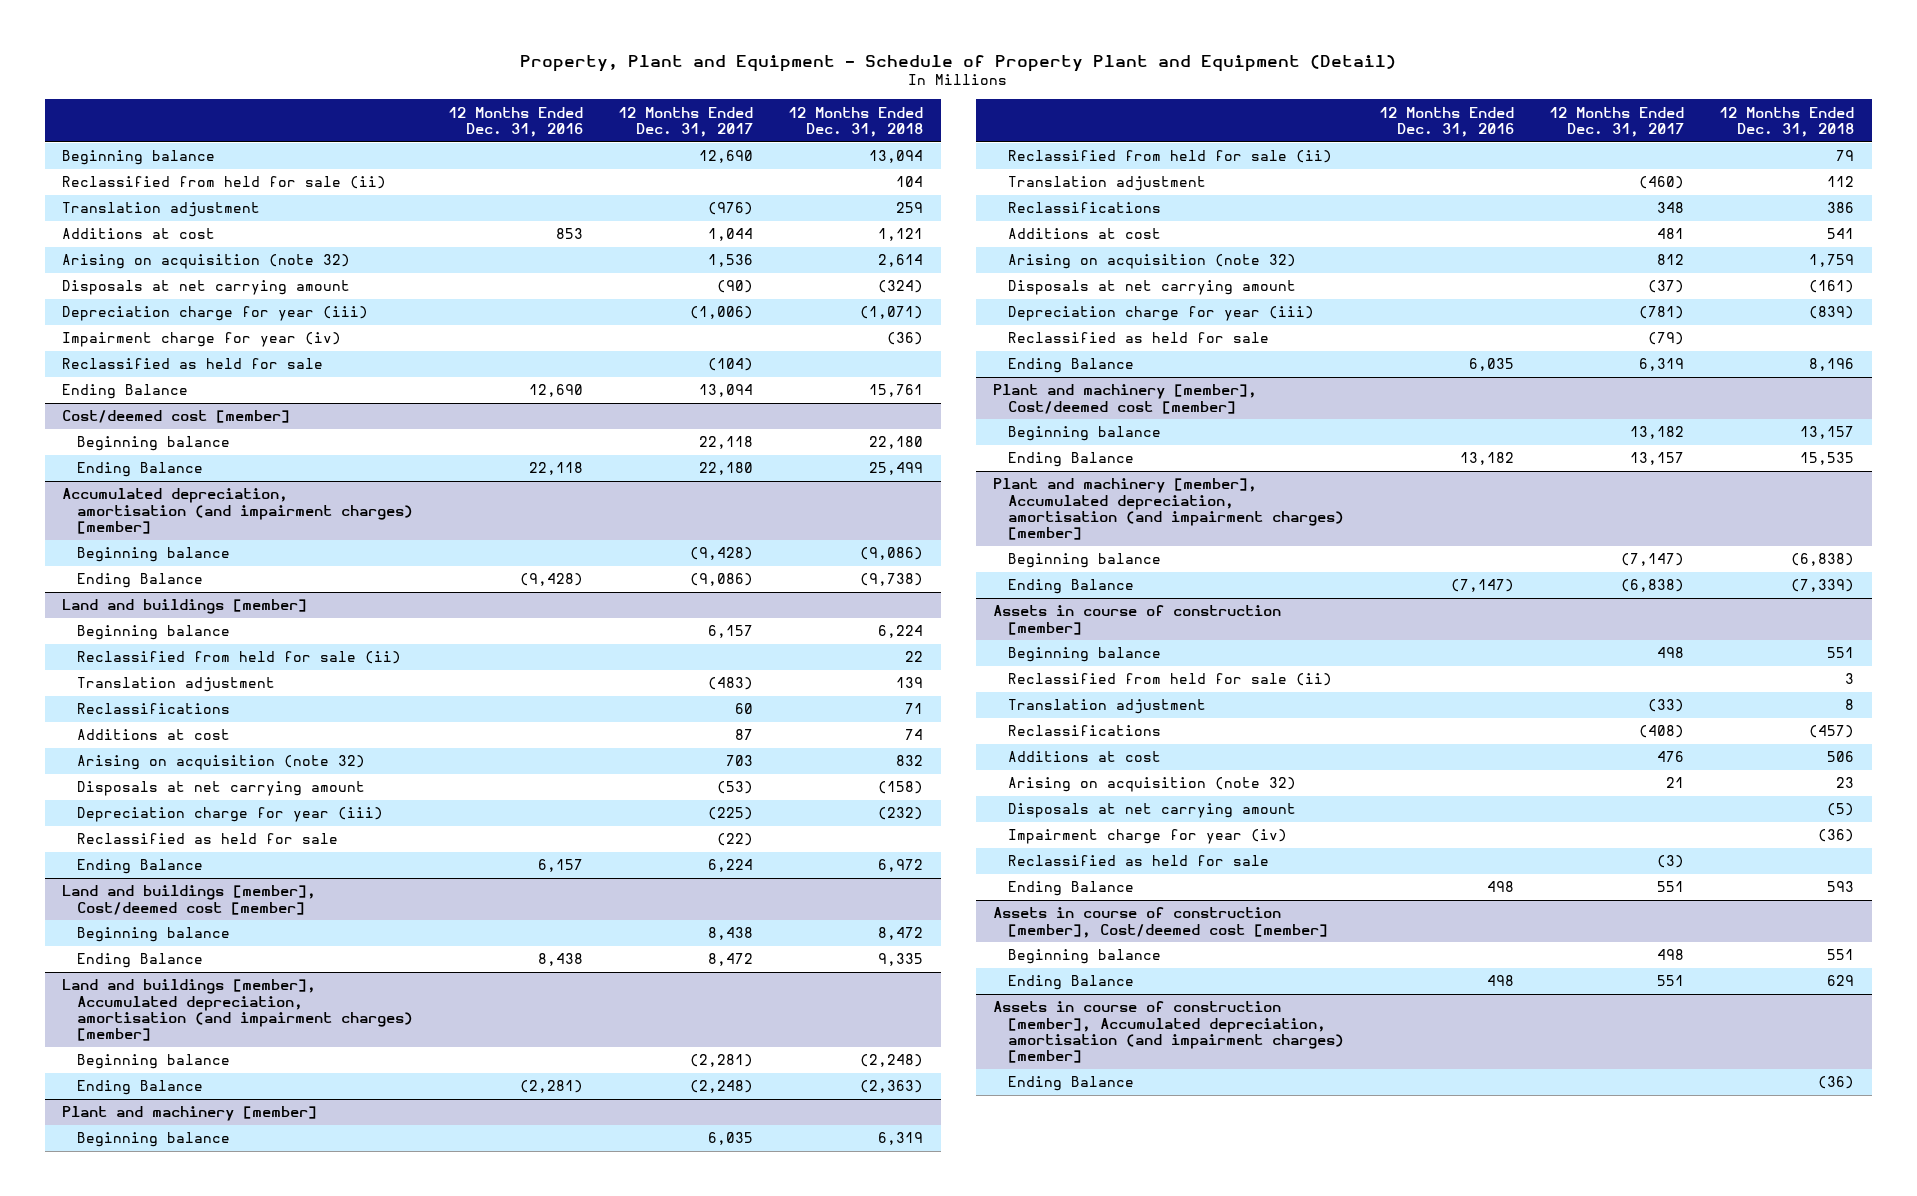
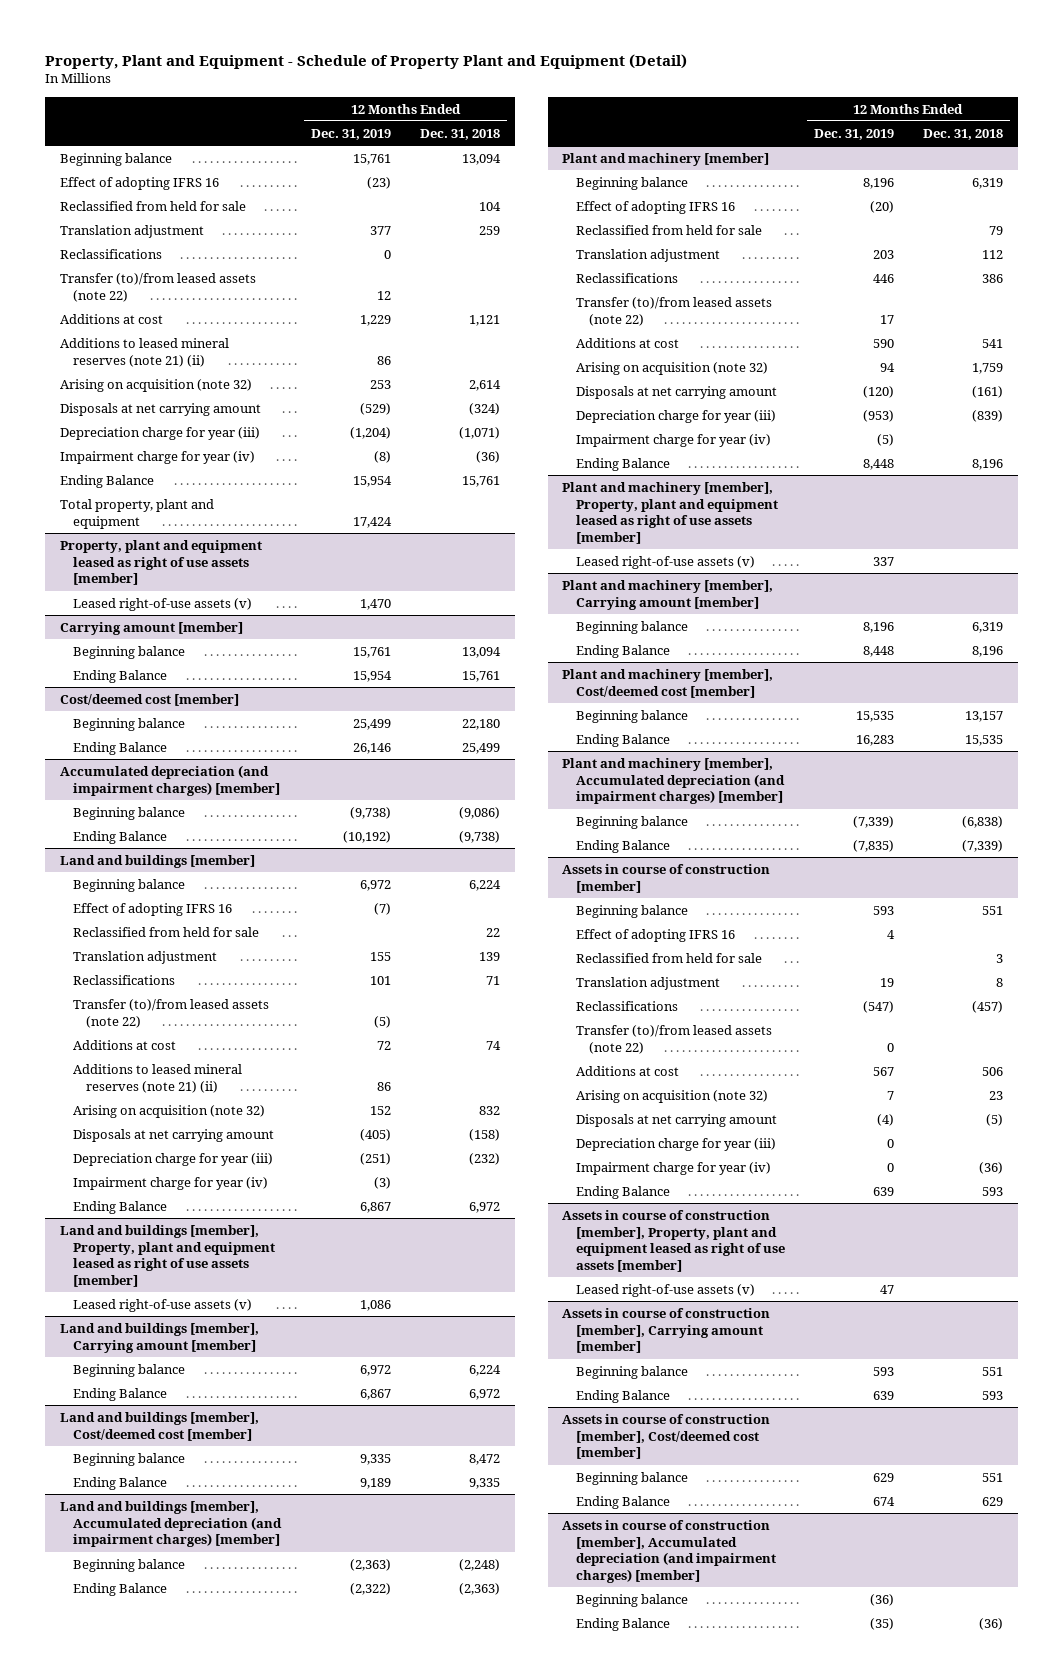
[448,106,584,138] 12 Months Ended Dec. 31, 2016 -> none
[618,106,754,138] 12 Months Ended Dec. 31, 2017 -> none
none -> [311,128,392,140] Dec. 31, 2019
none -> [59,176,219,190] Effect of adopting IFRS 16
[62,176,387,190] Reclassified from held for sale (ii) -> [59,200,246,211] Reclassified from held for sale
none -> [59,248,162,259] Reclassifications
none -> [59,272,256,302] Transfer (to)/from leased assets (note 22)
none -> [59,337,229,367] Additions to leased mineral reserves (note 21) (ii)
[62,358,324,370] Reclassified as held for sale -> none
none -> [59,498,214,529] Total property, plant and equipment
none -> [59,539,262,586] Property, plant and equipment leased as right of use assets [member]
none -> [72,597,252,611] Leased right-of-use assets (v)
none -> [59,621,243,635] Carrying amount [member]
none -> [72,645,185,659] Beginning balance
none -> [72,669,167,683] Ending Balance
[62,488,414,534] Accumulated depreciation, amortisation (and impairment charges) [member] -> [59,764,280,796] Accumulated depreciation (and impairment charges) [member]
none -> [72,902,232,916] Effect of adopting IFRS 16
[77,651,402,665] Reclassified from held for sale (ii) -> [72,926,259,937] Reclassified from held for sale
none -> [72,998,269,1028] Transfer (to)/from leased assets (note 22)
none -> [72,1063,242,1093] Additions to leased mineral reserves (note 21) (ii)
[77,833,339,845] Reclassified as held for sale -> none
none -> [72,1176,268,1190] Impairment charge for year (iv)
none -> [59,1224,275,1287] Land and buildings [member], Property, plant and equipment leased as right of use assets [member]
none -> [72,1298,252,1312] Leased right-of-use assets (v)
none -> [59,1322,259,1353] Land and buildings [member], Carrying amount [member]
none -> [72,1363,185,1377] Beginning balance
none -> [72,1387,167,1401] Ending Balance
[62,979,414,1042] Land and buildings [member], Accumulated depreciation, amortisation (and impairment charges) [member] -> [59,1500,282,1548] Land and buildings [member], Accumulated depreciation (and impairment charges) [member]
none -> [575,200,735,214] Effect of adopting IFRS 16
[1008,150,1333,164] Reclassified from held for sale (ii) -> [575,224,762,235] Reclassified from held for sale
none -> [575,296,772,326] Transfer (to)/from leased assets (note 22)
[1008,332,1270,344] Reclassified as held for sale -> none
none -> [575,433,771,447] Impairment charge for year (iv)
none -> [562,481,778,544] Plant and machinery [member], Property, plant and equipment leased as right of use assets [member]
none -> [575,555,755,569] Leased right-of-use assets (v)
none -> [562,579,774,610] Plant and machinery [member], Carrying amount [member]
none -> [575,620,688,634] Beginning balance
none -> [575,644,670,658] Ending Balance
[993,478,1345,541] Plant and machinery [member], Accumulated depreciation, amortisation (and impairment charges) [member] -> [562,757,785,805] Plant and machinery [member], Accumulated depreciation (and impairment charges) [member]
none -> [575,928,735,942] Effect of adopting IFRS 16
[1008,673,1333,687] Reclassified from held for sale (ii) -> [575,952,762,963] Reclassified from held for sale
none -> [575,1024,772,1054] Transfer (to)/from leased assets (note 22)
none -> [575,1137,776,1151] Depreciation charge for year (iii)
[1008,855,1270,867] Reclassified as held for sale -> none
none -> [562,1209,785,1272] Assets in course of construction [member], Property, plant and equipment leased as right of use assets [member]
none -> [575,1283,755,1297] Leased right-of-use assets (v)
none -> [562,1307,771,1354] Assets in course of construction [member], Carrying amount [member]
none -> [575,1365,688,1379] Beginning balance
none -> [575,1389,670,1403] Ending Balance
[993,1001,1345,1064] Assets in course of construction [member], Accumulated depreciation, amortisation (and impairment charges) [member] -> [562,1519,776,1583] Assets in course of construction [member], Accumulated depreciation (and impairment charges) [member]
none -> [575,1593,688,1607] Beginning balance

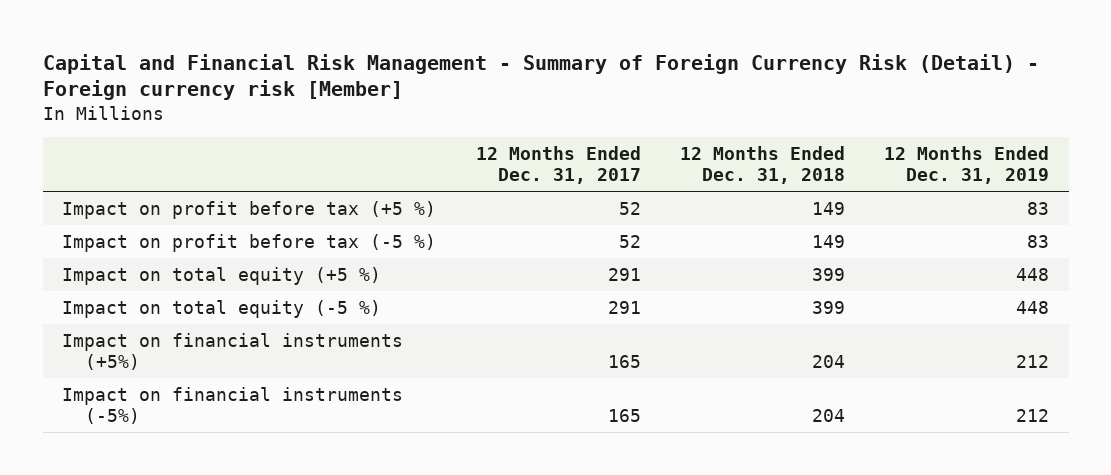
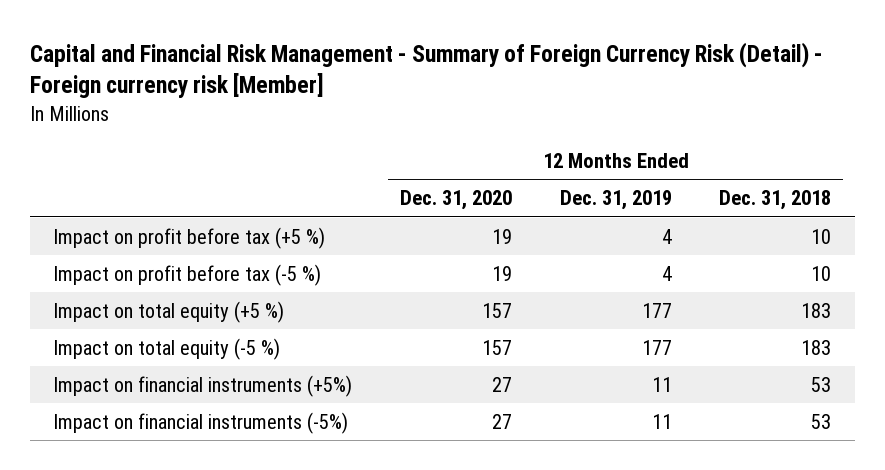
[475,145,641,184] 12 Months Ended Dec. 31, 2017 -> none
none -> [400,190,513,211] Dec. 31, 2020
[811,201,845,215] 149 -> [811,229,832,245] 10
[1027,201,1050,215] 83 -> [661,229,672,245] 4
[811,234,845,248] 149 -> [811,266,832,282] 10
[1027,234,1050,248] 83 -> [661,266,672,282] 4
[811,267,845,281] 399 -> [801,303,832,319] 183
[1016,267,1050,281] 448 -> [641,303,672,319] 177
[811,300,845,314] 399 -> [801,340,832,356] 183
[1016,300,1050,314] 448 -> [641,340,672,356] 177
[811,354,845,368] 204 -> [811,377,832,393] 53
[1016,354,1050,368] 212 -> [651,377,672,393] 11
[811,408,845,422] 204 -> [811,414,832,430] 53
[1016,408,1050,422] 212 -> [651,414,672,430] 11

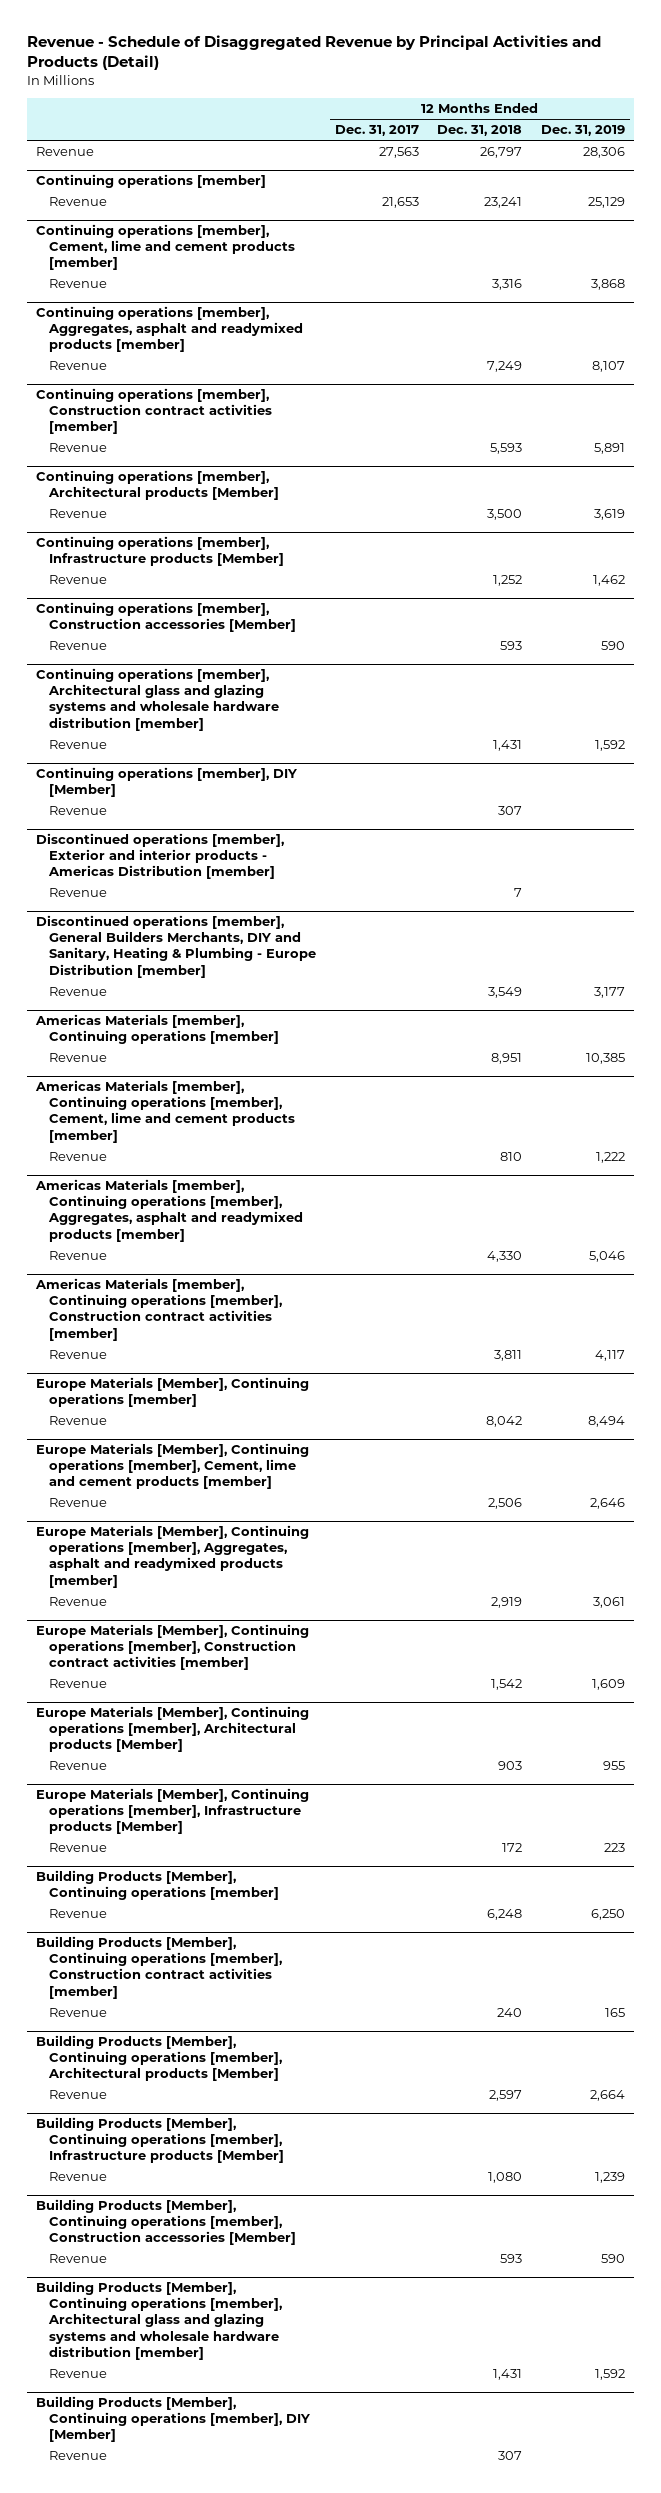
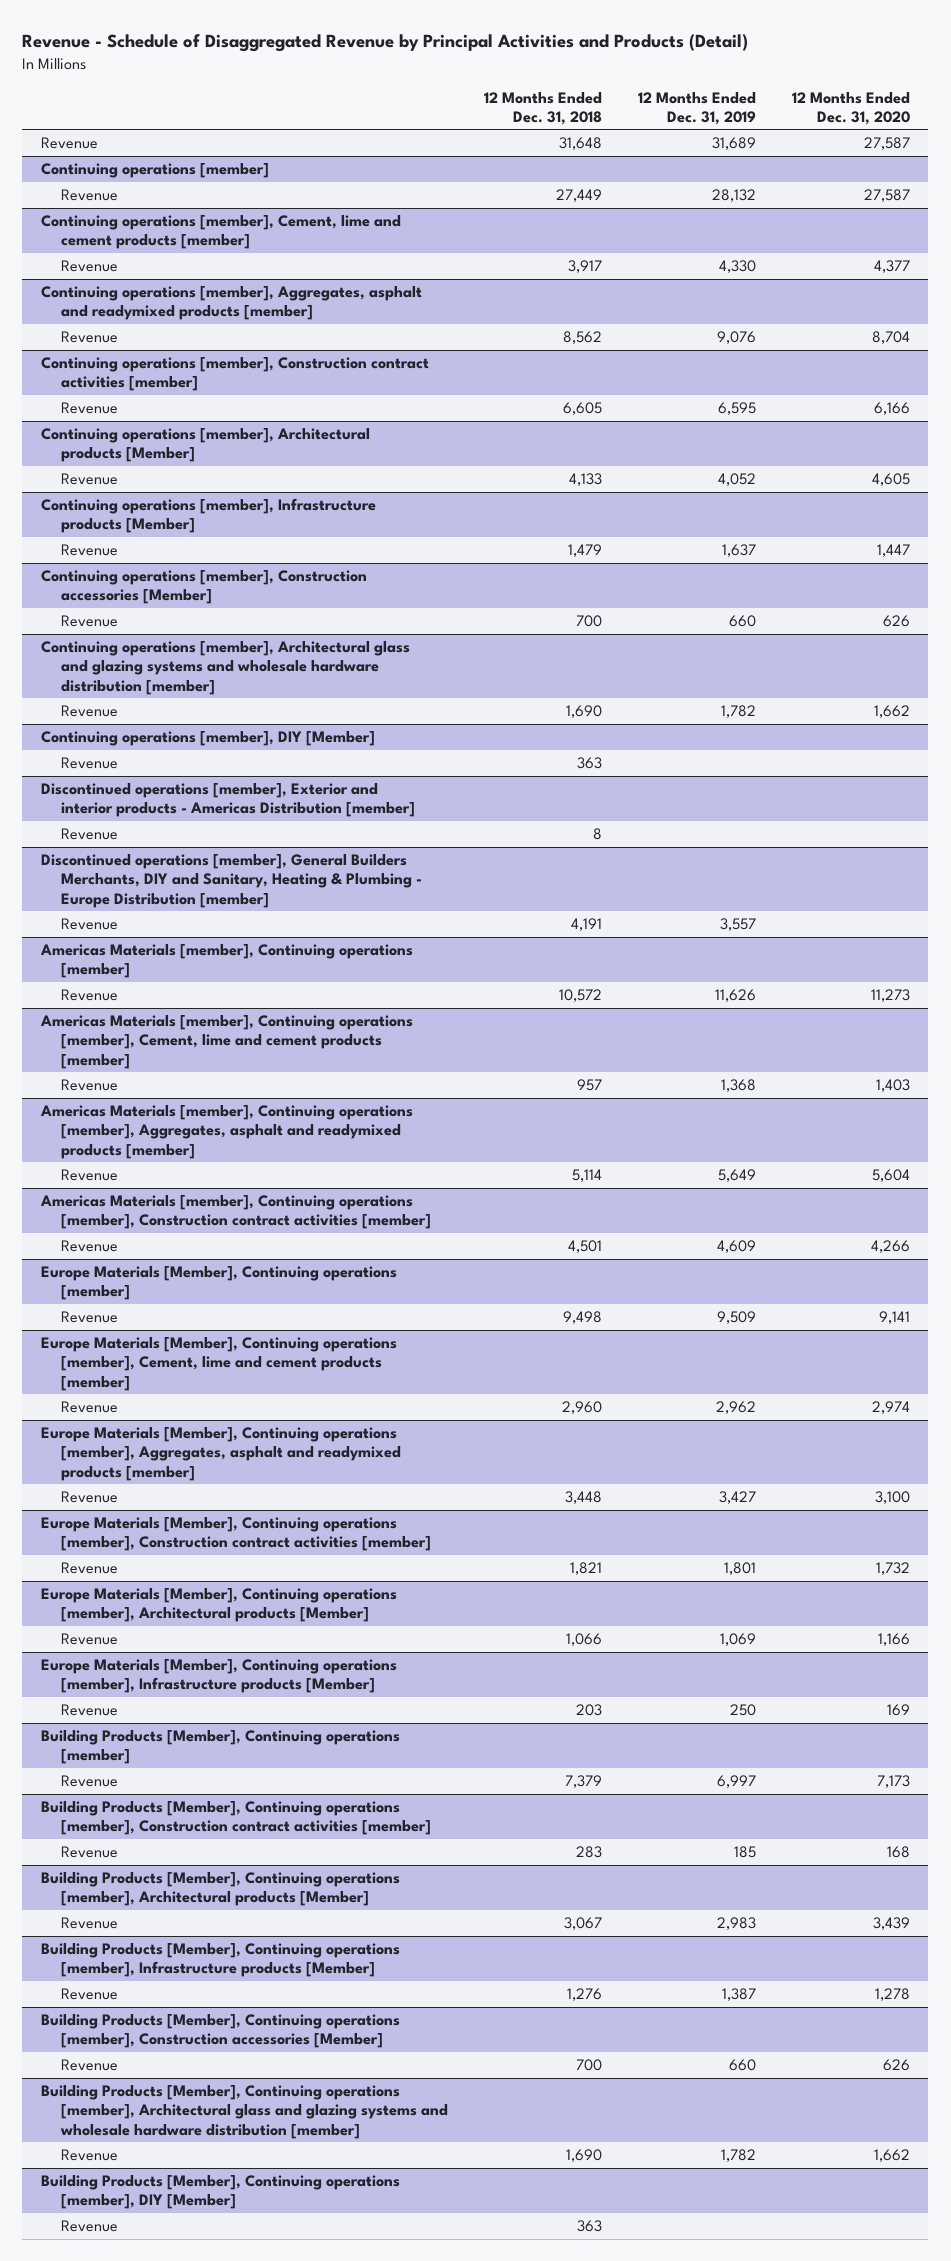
[334,125,419,137] Dec. 31, 2017 -> none
none -> [792,91,911,125] 12 Months Ended Dec. 31, 2020
[480,147,523,159] 26,797 -> [559,137,603,151] 31,648
[582,147,625,159] 28,306 -> [712,137,757,151] 31,689
[484,197,523,209] 23,241 -> [556,189,603,203] 27,449
[587,197,625,209] 25,129 -> [712,189,757,203] 28,132
[492,279,523,291] 3,316 -> [568,260,603,274] 3,917
[590,279,625,291] 3,868 -> [719,260,757,274] 4,330
[487,361,523,373] 7,249 -> [563,331,603,345] 8,562
[591,361,625,373] 8,107 -> [717,331,757,345] 9,076
[490,443,523,455] 5,593 -> [563,402,603,416] 6,605
[593,443,625,455] 5,891 -> [718,402,757,416] 6,595
[487,509,523,521] 3,500 -> [569,473,603,487] 4,133
[593,509,625,521] 3,619 -> [718,473,757,487] 4,052
[493,575,523,587] 1,252 -> [568,544,603,558] 1,479
[592,575,625,587] 1,462 -> [722,544,757,558] 1,637
[500,641,523,651] 593 -> [576,615,603,628] 700
[600,641,625,651] 590 -> [729,615,757,628] 660
[493,740,523,752] 1,431 -> [566,705,603,719] 1,690
[594,740,625,752] 1,592 -> [721,705,757,719] 1,782
[498,806,523,816] 307 -> [577,757,603,770] 363
[514,888,523,898] 7 -> [593,828,603,841] 8
[488,987,523,999] 3,549 -> [571,918,603,932] 4,191
[593,987,625,999] 3,177 -> [720,918,757,932] 3,557
[491,1053,523,1065] 8,951 -> [559,989,603,1003] 10,572
[585,1053,625,1065] 10,385 -> [715,989,757,1003] 11,626
[500,1152,523,1162] 810 -> [577,1079,603,1092] 957
[595,1152,625,1164] 1,222 -> [721,1079,757,1093] 1,368
[487,1251,523,1263] 4,330 -> [572,1169,603,1183] 5,114
[588,1251,625,1263] 5,046 -> [718,1169,757,1183] 5,649
[494,1350,523,1362] 3,811 -> [568,1240,603,1254] 4,501
[594,1350,625,1362] 4,117 -> [717,1240,757,1254] 4,609
[486,1416,523,1428] 8,042 -> [563,1311,603,1325] 9,498
[587,1416,625,1428] 8,494 -> [717,1311,757,1325] 9,509
[488,1498,523,1510] 2,506 -> [562,1401,603,1415] 2,960
[589,1498,625,1510] 2,646 -> [716,1401,757,1415] 2,962
[491,1597,523,1609] 2,919 -> [565,1491,603,1505] 3,448
[592,1597,625,1609] 3,061 -> [719,1491,757,1505] 3,427
[491,1679,523,1691] 1,542 -> [570,1562,603,1576] 1,821
[591,1679,625,1691] 1,609 -> [724,1562,757,1576] 1,801
[498,1761,523,1771] 903 -> [566,1633,603,1647] 1,066
[602,1761,625,1771] 955 -> [720,1633,757,1647] 1,069
[502,1843,523,1853] 172 -> [576,1704,603,1717] 203
[603,1843,625,1853] 223 -> [730,1704,757,1717] 250
[487,1909,523,1921] 6,248 -> [565,1775,603,1789] 7,379
[590,1909,625,1921] 6,250 -> [717,1775,757,1789] 6,997
[497,2008,523,2018] 240 -> [576,1846,603,1859] 283
[604,2008,625,2018] 165 -> [734,1846,757,1859] 185
[489,2090,523,2102] 2,597 -> [564,1917,603,1931] 3,067
[589,2090,625,2102] 2,664 -> [717,1917,757,1931] 2,983
[488,2172,523,2184] 1,080 -> [567,1988,603,2002] 1,276
[594,2172,625,2184] 1,239 -> [722,1988,757,2002] 1,387
[500,2254,523,2264] 593 -> [576,2059,603,2072] 700
[600,2254,625,2264] 590 -> [729,2059,757,2072] 660
[493,2369,523,2381] 1,431 -> [566,2149,603,2163] 1,690
[594,2369,625,2381] 1,592 -> [721,2149,757,2163] 1,782
[498,2451,523,2461] 307 -> [577,2220,603,2233] 363

